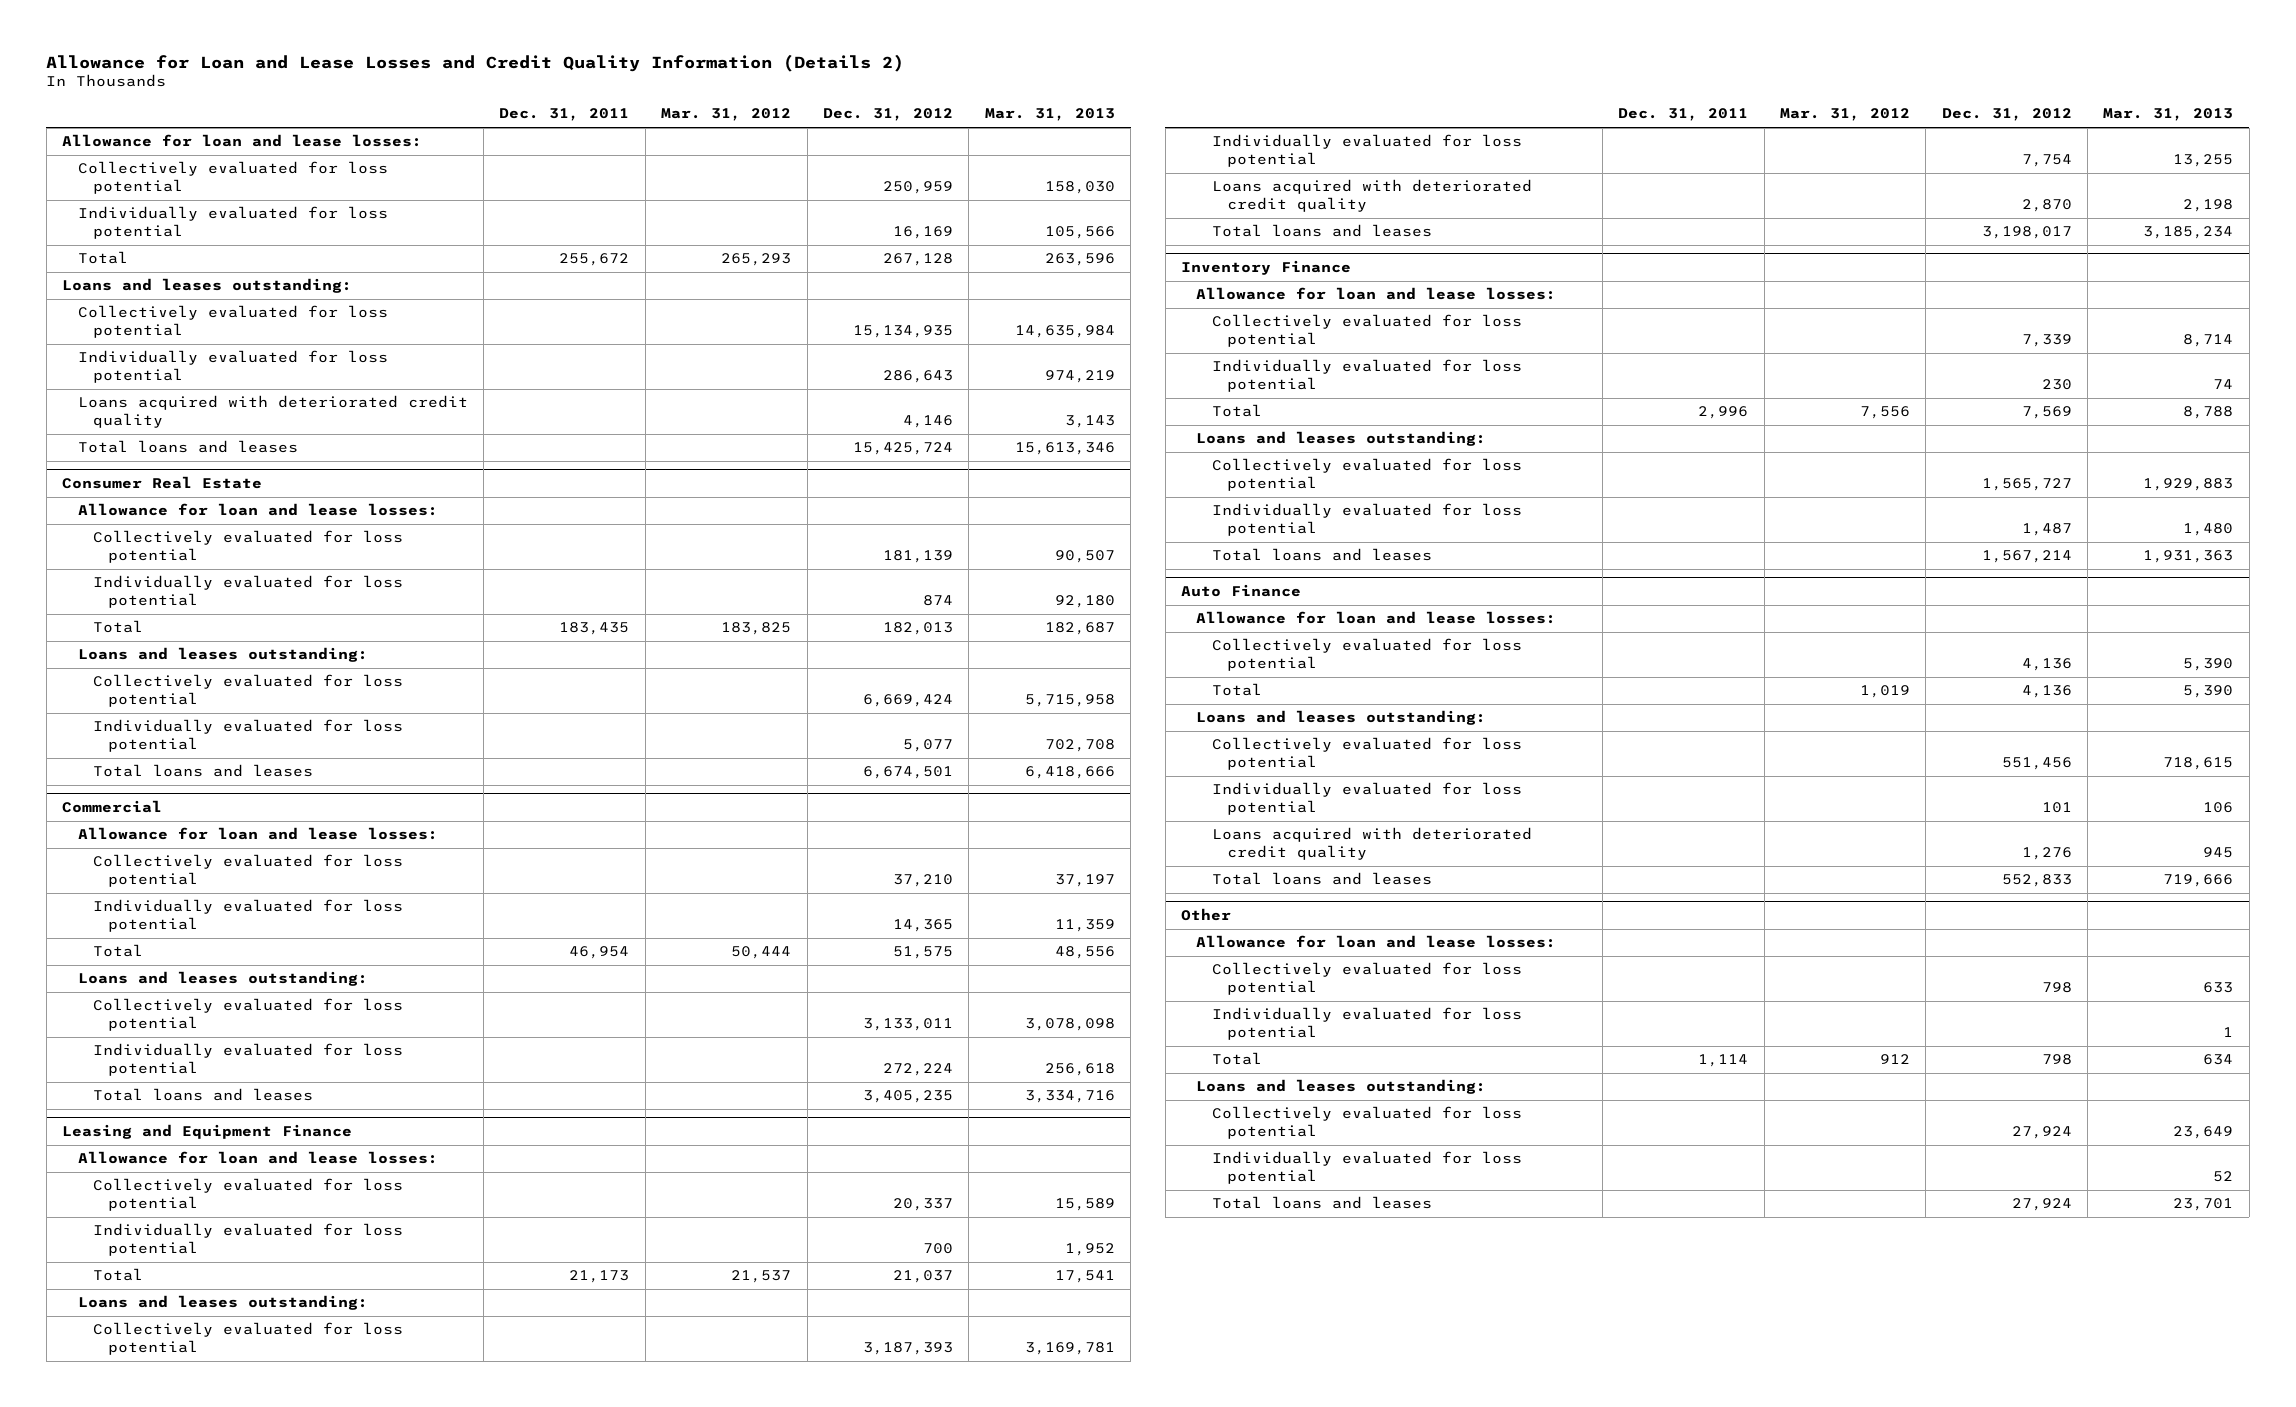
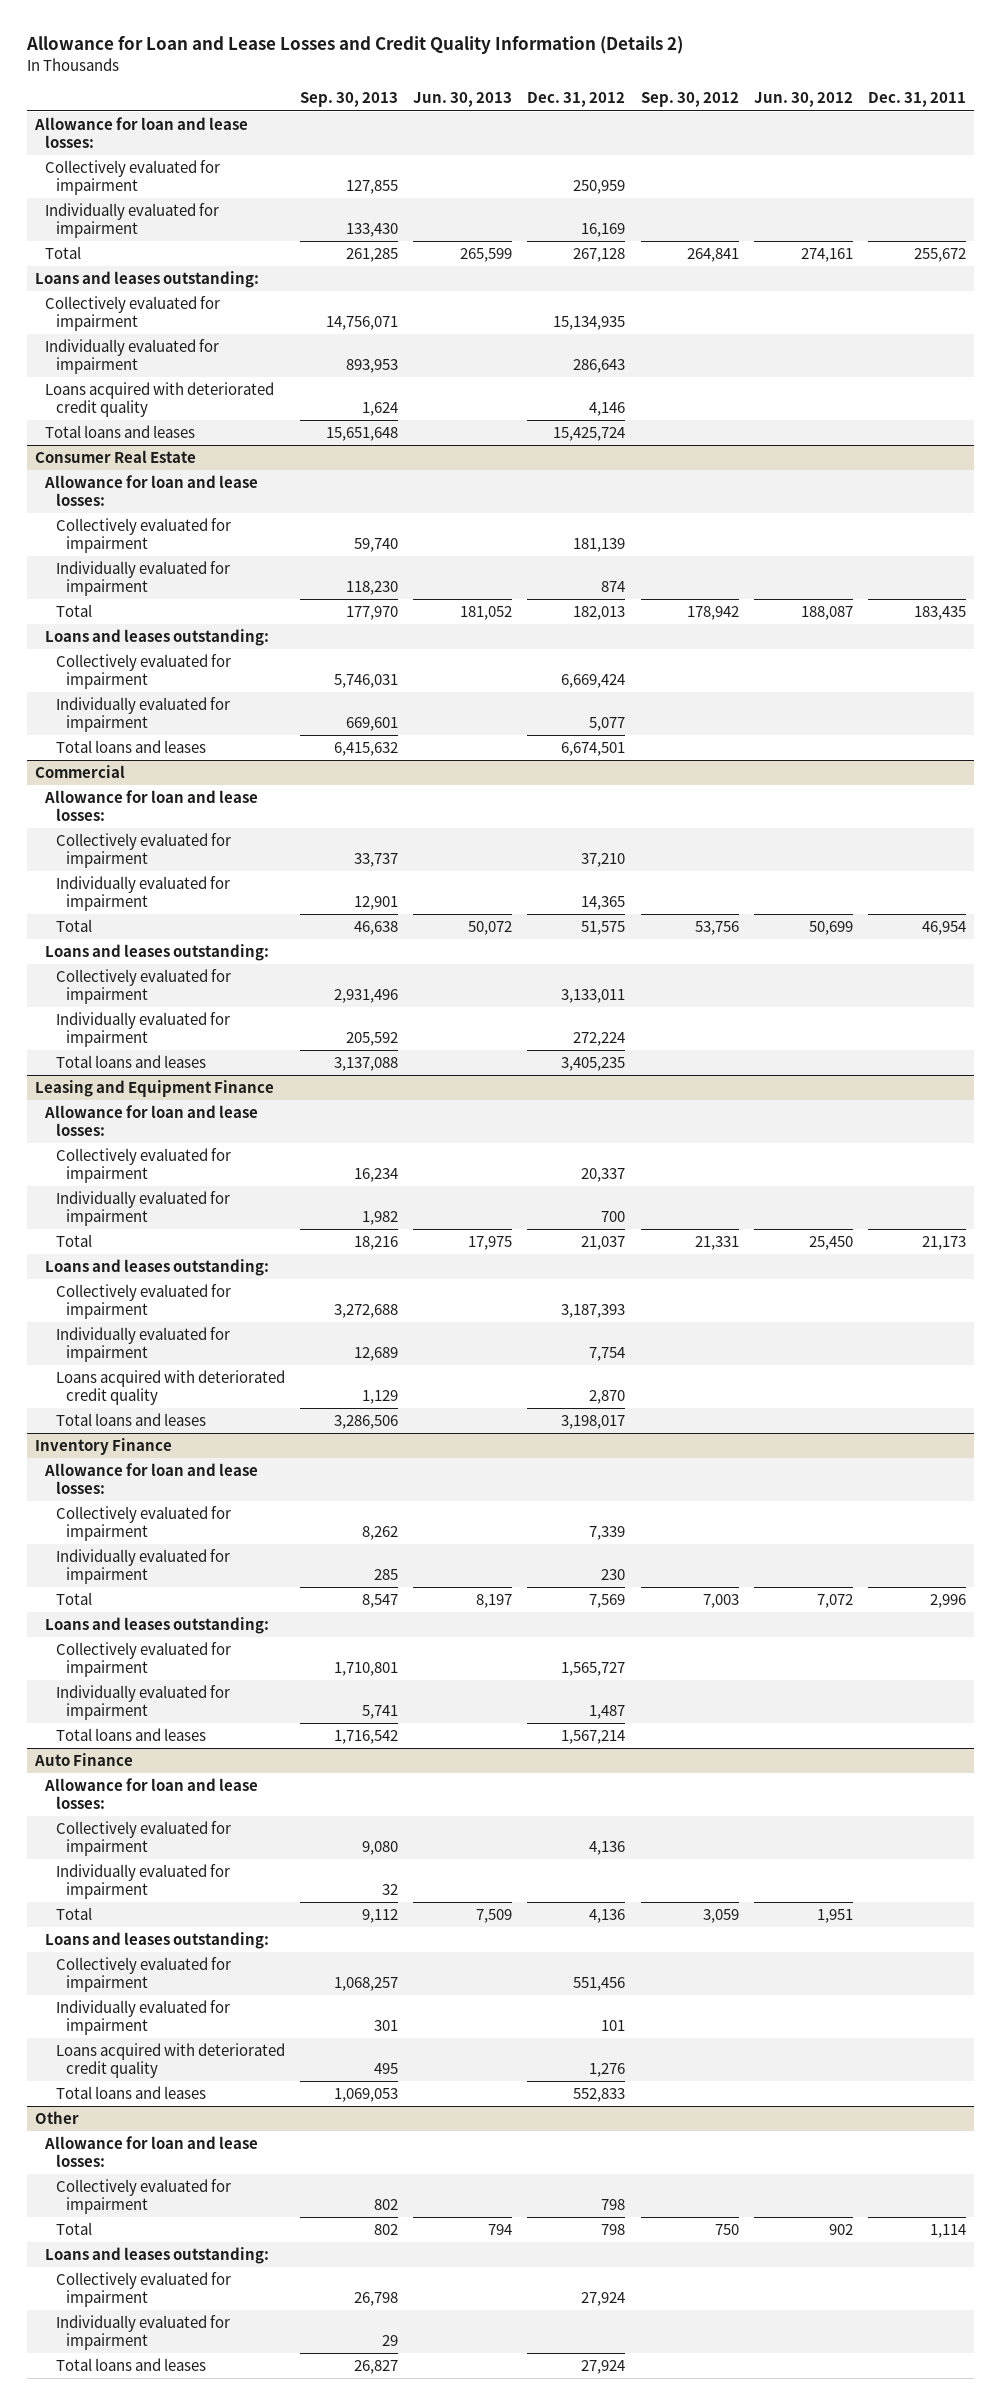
[661,108,792,122] Mar. 31, 2012 -> none
[984,108,1115,122] Mar. 31, 2013 -> none
none -> [300,92,399,108] Sep. 30, 2013
none -> [413,92,513,108] Jun. 30, 2013
none -> [640,92,739,108] Sep. 30, 2012
none -> [753,92,853,108] Jun. 30, 2012
[77,161,388,195] Collectively evaluated for loss potential -> [45,160,221,196] Collectively evaluated for impairment
[77,206,388,240] Individually evaluated for loss potential -> [45,203,220,239] Individually evaluated for impairment
[77,305,388,339] Collectively evaluated for loss potential -> [45,296,221,332] Collectively evaluated for impairment
[77,350,388,384] Individually evaluated for loss potential -> [45,339,220,375] Individually evaluated for impairment
[92,530,403,564] Collectively evaluated for loss potential -> [55,518,231,554] Collectively evaluated for impairment
[92,575,403,609] Individually evaluated for loss potential -> [55,561,230,597] Individually evaluated for impairment
[92,674,403,708] Collectively evaluated for loss potential -> [55,654,231,690] Collectively evaluated for impairment
[92,719,403,753] Individually evaluated for loss potential -> [55,697,230,733] Individually evaluated for impairment
[92,854,403,888] Collectively evaluated for loss potential -> [55,833,231,869] Collectively evaluated for impairment
[92,899,403,933] Individually evaluated for loss potential -> [55,876,230,912] Individually evaluated for impairment
[92,998,403,1032] Collectively evaluated for loss potential -> [55,969,231,1005] Collectively evaluated for impairment
[92,1043,403,1077] Individually evaluated for loss potential -> [55,1012,230,1048] Individually evaluated for impairment
[92,1178,403,1212] Collectively evaluated for loss potential -> [55,1148,231,1184] Collectively evaluated for impairment
[92,1223,403,1257] Individually evaluated for loss potential -> [55,1191,230,1227] Individually evaluated for impairment
[92,1322,403,1356] Collectively evaluated for loss potential -> [55,1284,231,1320] Collectively evaluated for impairment
[1211,134,1522,168] Individually evaluated for loss potential -> [55,1327,230,1363] Individually evaluated for impairment
[1211,314,1522,348] Collectively evaluated for loss potential -> [55,1506,231,1542] Collectively evaluated for impairment
[1211,359,1522,393] Individually evaluated for loss potential -> [55,1549,230,1585] Individually evaluated for impairment
[1211,458,1522,492] Collectively evaluated for loss potential -> [55,1642,231,1678] Collectively evaluated for impairment
[1211,503,1522,537] Individually evaluated for loss potential -> [55,1685,230,1721] Individually evaluated for impairment
[1211,638,1522,672] Collectively evaluated for loss potential -> [55,1821,231,1857] Collectively evaluated for impairment
none -> [55,1864,230,1900] Individually evaluated for impairment
[1211,737,1522,771] Collectively evaluated for loss potential -> [55,1957,231,1993] Collectively evaluated for impairment
[1211,782,1522,816] Individually evaluated for loss potential -> [55,2000,230,2036] Individually evaluated for impairment
[1211,1007,1522,1041] Individually evaluated for loss potential -> none
[1211,962,1522,996] Collectively evaluated for loss potential -> [55,2179,231,2215] Collectively evaluated for impairment
[1211,1106,1522,1140] Collectively evaluated for loss potential -> [55,2272,231,2308] Collectively evaluated for impairment
[1211,1151,1522,1185] Individually evaluated for loss potential -> [55,2315,230,2351] Individually evaluated for impairment

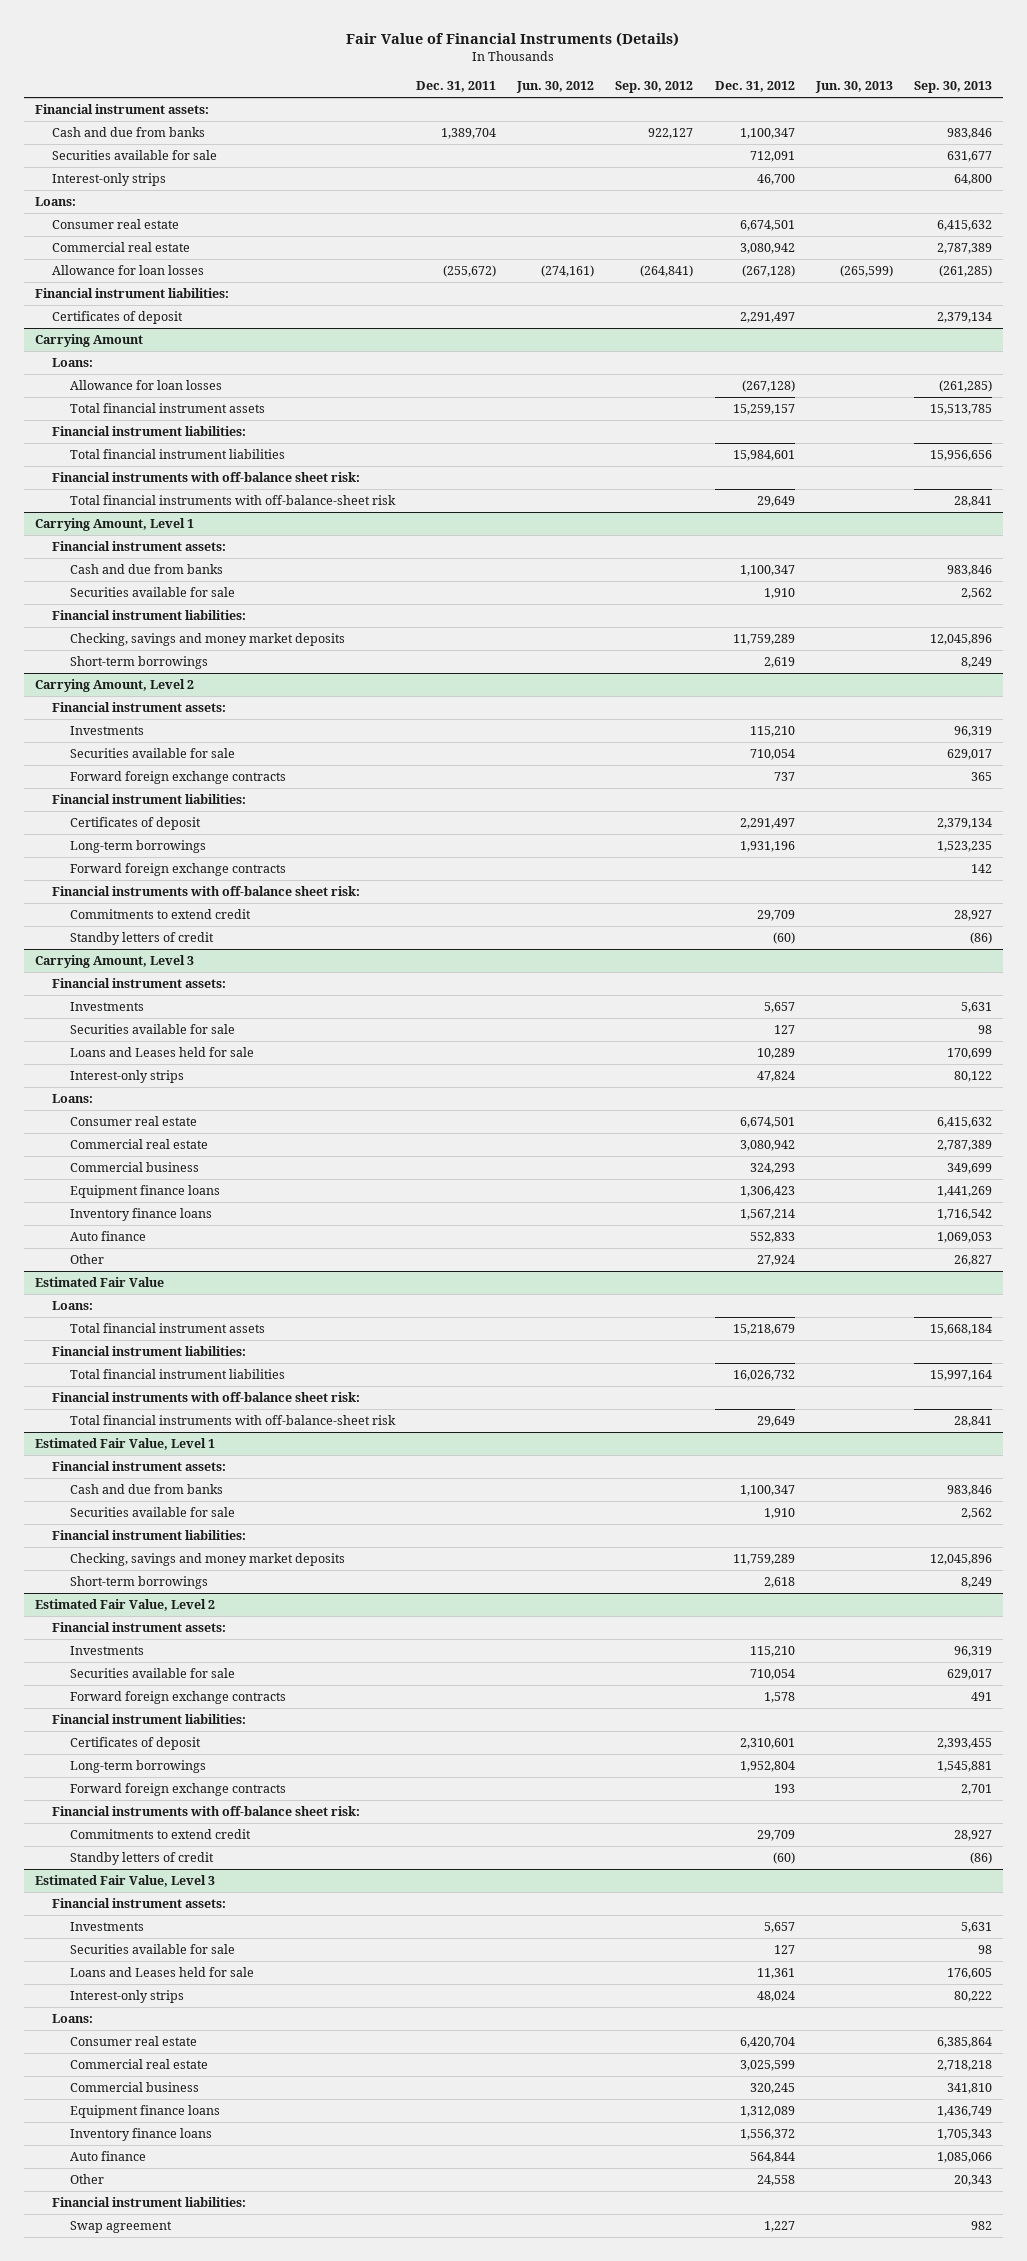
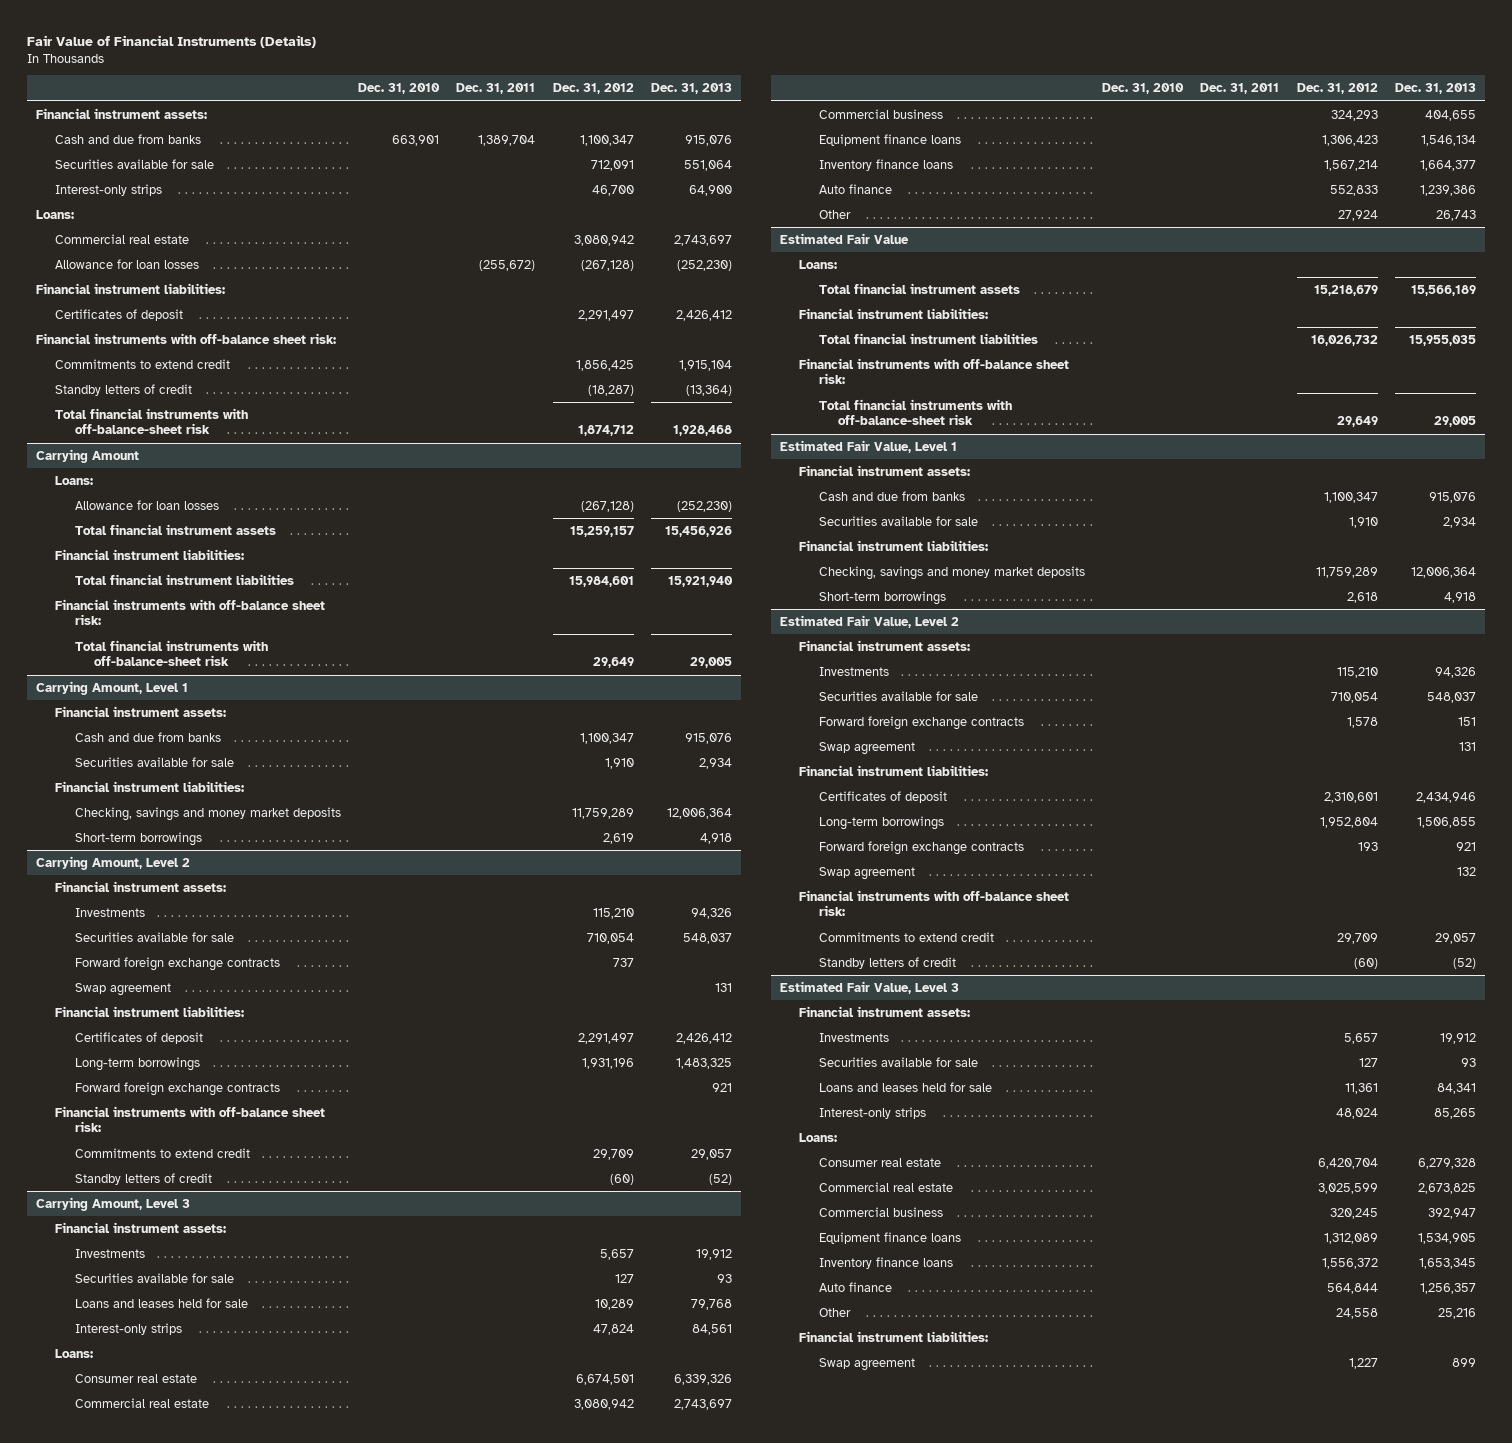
[516,80,595,93] Jun. 30, 2012 -> none
[615,80,694,93] Sep. 30, 2012 -> none
[814,80,893,93] Jun. 30, 2013 -> none
[913,80,992,93] Sep. 30, 2013 -> none
none -> [358,83,441,95] Dec. 31, 2010
none -> [651,83,733,95] Dec. 31, 2013
[52,219,180,230] Consumer real estate -> none
none -> [35,332,336,344] Financial instruments with off-balance sheet risk:
none -> [55,358,231,369] Commitments to extend credit
none -> [55,383,193,396] Standby letters of credit
none -> [55,407,249,435] Total financial instruments with off-balance-sheet risk
none -> [74,982,171,996] Swap agreement
[69,1047,254,1058] Loans and Leases held for sale -> [74,1297,248,1308] Loans and leases held for sale
none -> [818,741,915,755] Swap agreement
none -> [818,866,915,880] Swap agreement
[69,1967,254,1978] Loans and Leases held for sale -> [818,1081,992,1092] Loans and leases held for sale

